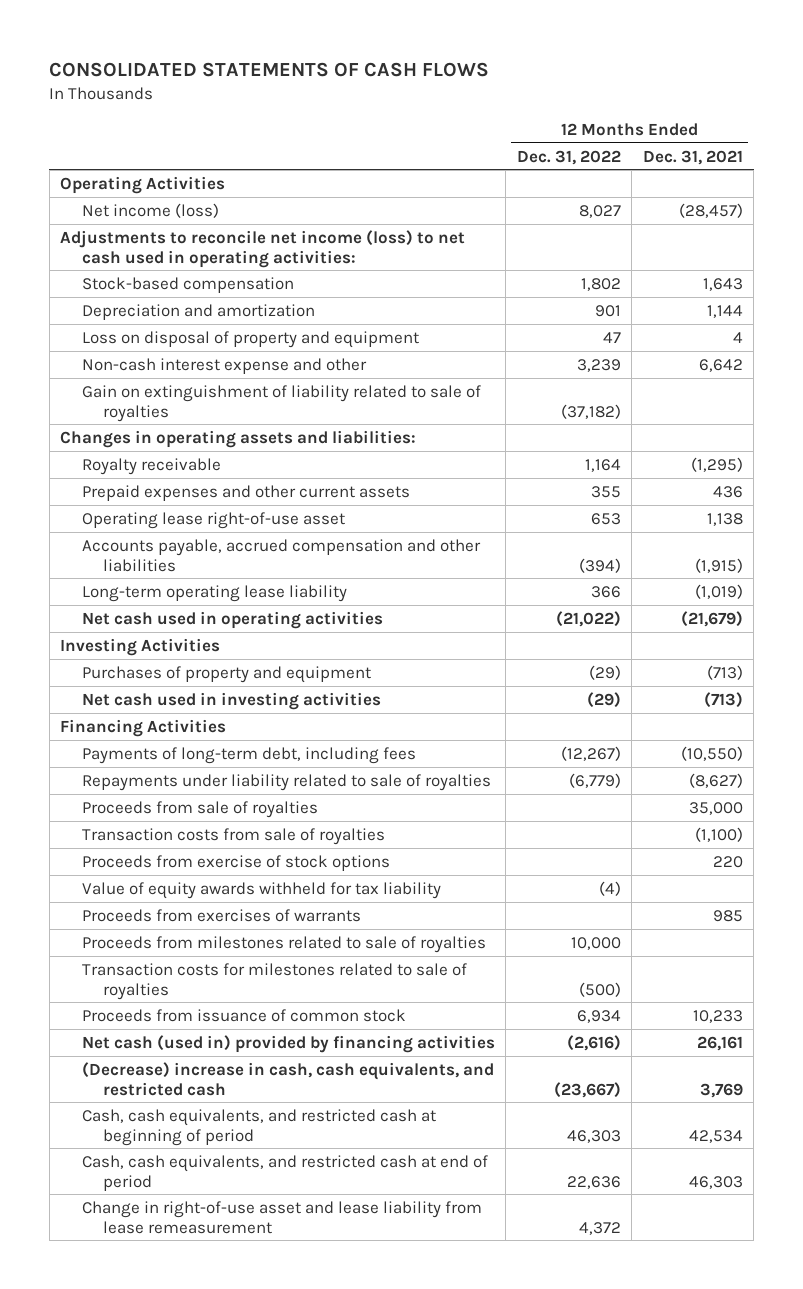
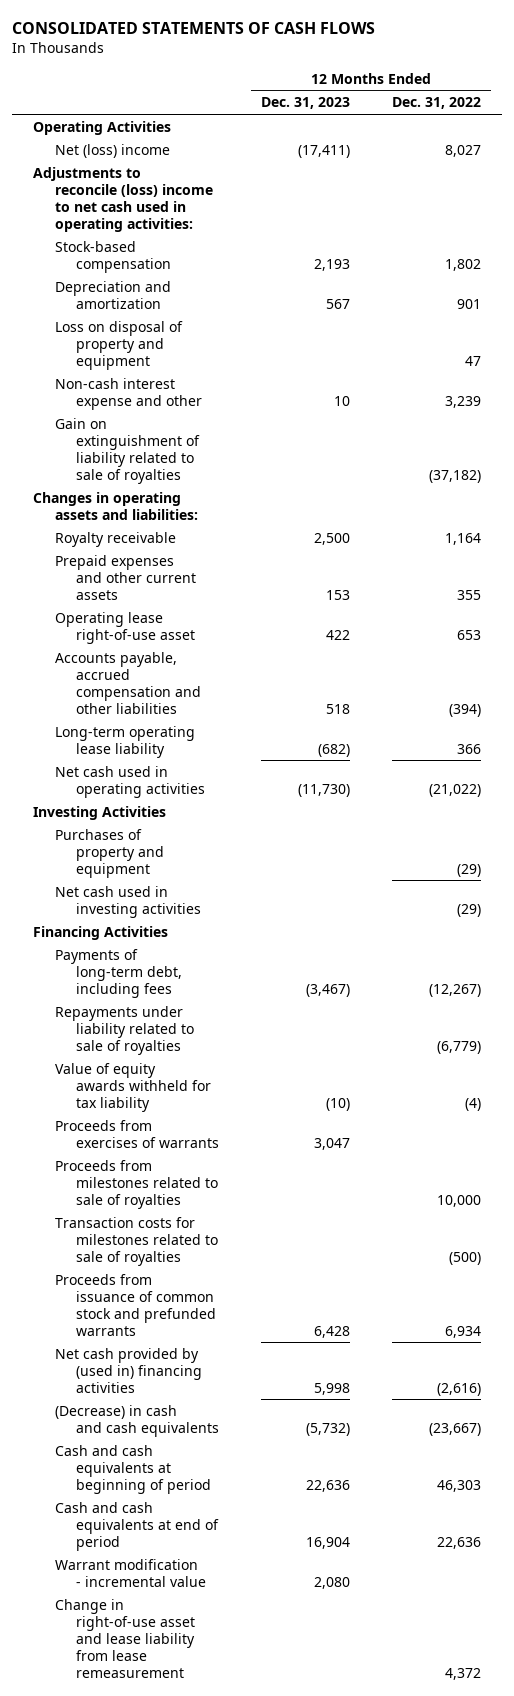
[642,149,743,165] Dec. 31, 2021 -> none
none -> [261,97,351,110] Dec. 31, 2023
[81,202,219,218] Net income (loss) -> [54,143,170,158] Net (loss) income
[60,229,466,268] Adjustments to reconcile net income (loss) to net cash used in operating activities: -> [32,166,213,232] Adjustments to reconcile (loss) income to net cash used in operating activities:
[81,800,318,818] Proceeds from sale of royalties -> none
[81,827,385,845] Transaction costs from sale of royalties -> none
[81,854,390,871] Proceeds from exercise of stock options -> none
[81,1008,406,1022] Proceeds from issuance of common stock -> [54,1273,217,1336] Proceeds from issuance of common stock and prefunded warrants
[81,1034,495,1053] Net cash (used in) provided by financing activities -> [54,1347,203,1393] Net cash provided by (used in) financing activities
[81,1061,494,1096] (Decrease) increase in cash, cash equivalents, and restricted cash -> [54,1404,220,1437] (Decrease) in cash and cash equivalents
[81,1108,436,1146] Cash, cash equivalents, and restricted cash at beginning of period -> [54,1444,212,1494] Cash and cash equivalents at beginning of period
[81,1154,488,1191] Cash, cash equivalents, and restricted cash at end of period -> [54,1501,220,1551] Cash and cash equivalents at end of period
none -> [54,1558,207,1587] Warrant modification - incremental value

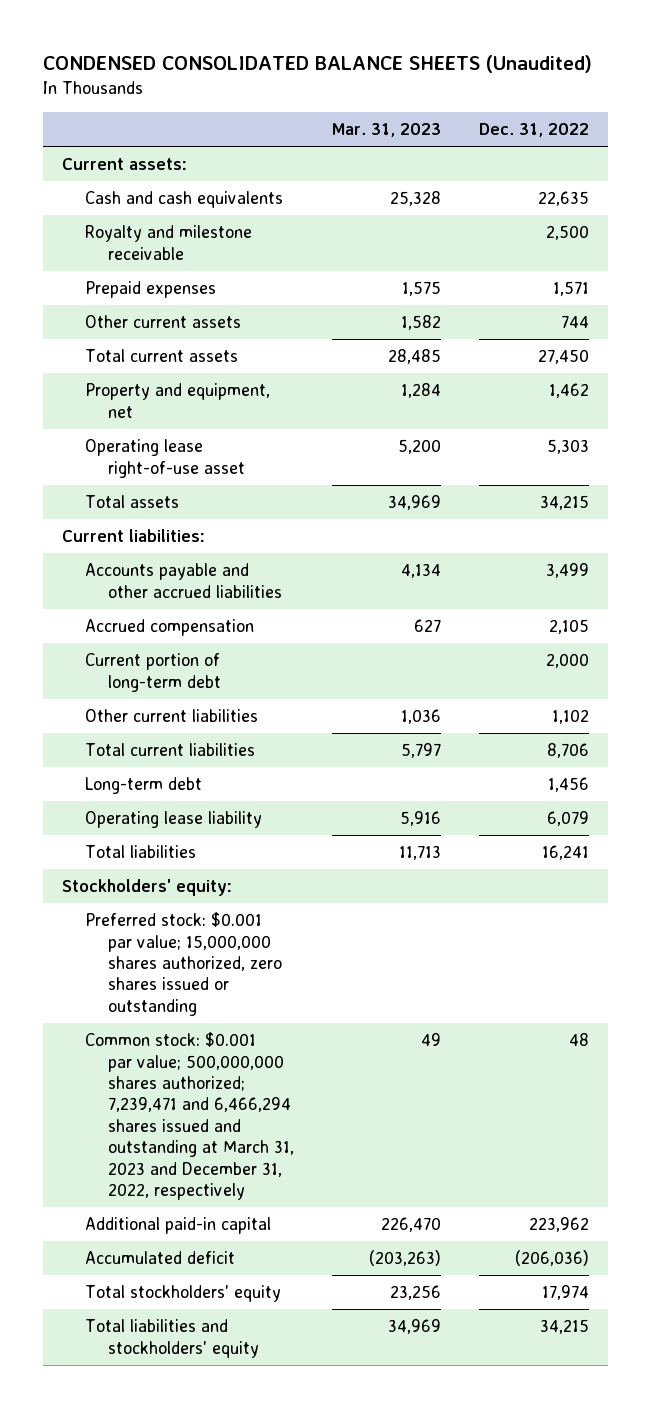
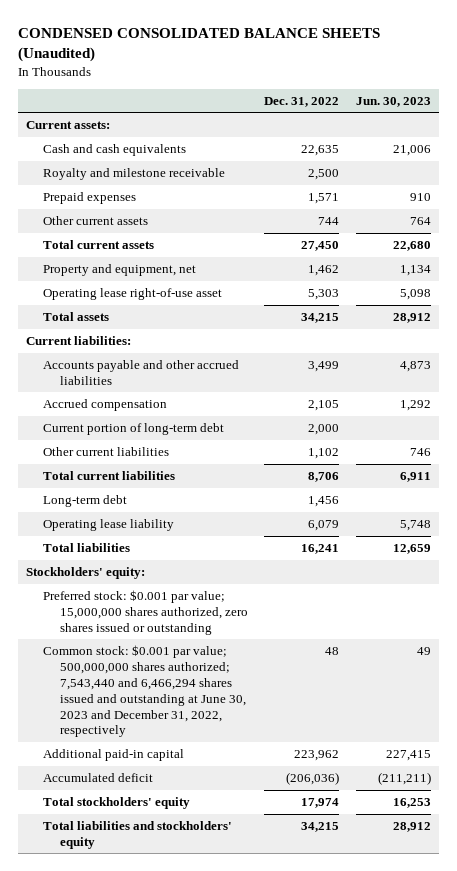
[331,123,441,138] Mar. 31, 2023 -> none
none -> [355,96,431,107] Jun. 30, 2023
[84,1032,294,1200] Common stock: $0.001 par value; 500,000,000 shares authorized; 7,239,471 and 6,466,294 shares issued and outstanding at March 31, 2023 and December 31, 2022, respectively -> [43,645,246,738] Common stock: $0.001 par value; 500,000,000 shares authorized; 7,543,440 and 6,466,294 shares issued and outstanding at June 30, 2023 and December 31, 2022, respectively

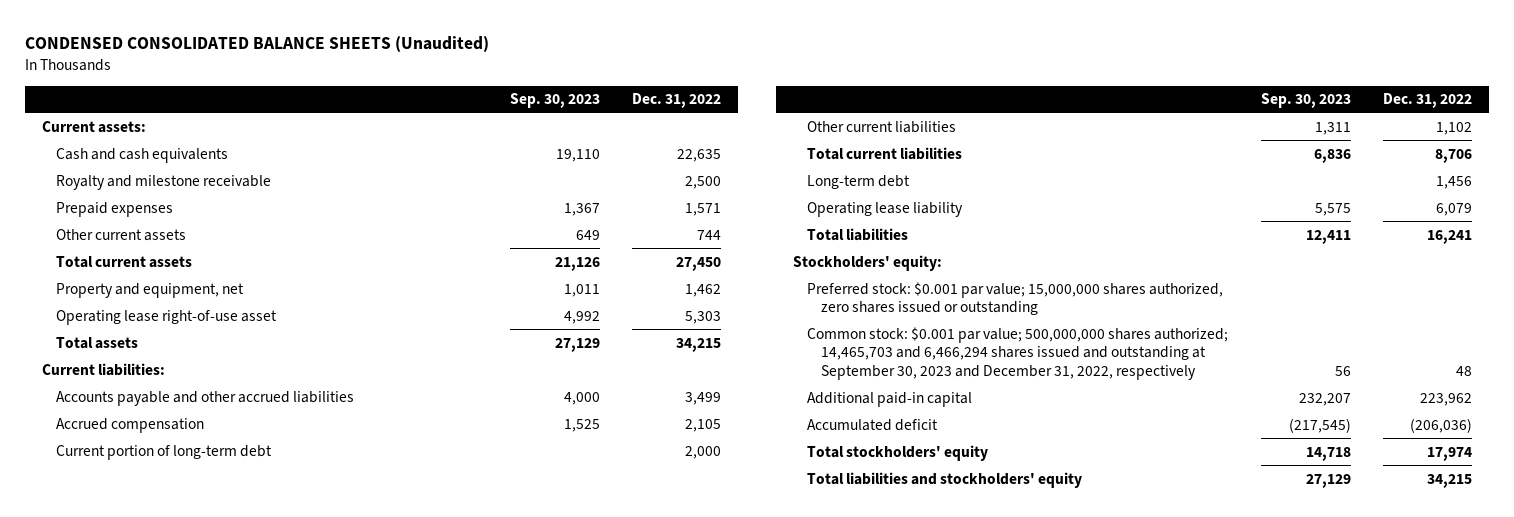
[355,96,431,107] Jun. 30, 2023 -> none
none -> [509,93,600,109] Sep. 30, 2023
[43,645,246,738] Common stock: $0.001 par value; 500,000,000 shares authorized; 7,543,440 and 6,466,294 shares issued and outstanding at June 30, 2023 and December 31, 2022, respectively -> [806,326,1228,380] Common stock: $0.001 par value; 500,000,000 shares authorized; 14,465,703 and 6,466,294 shares issued and outstanding at September 30, 2023 and December 31, 2022, respectively

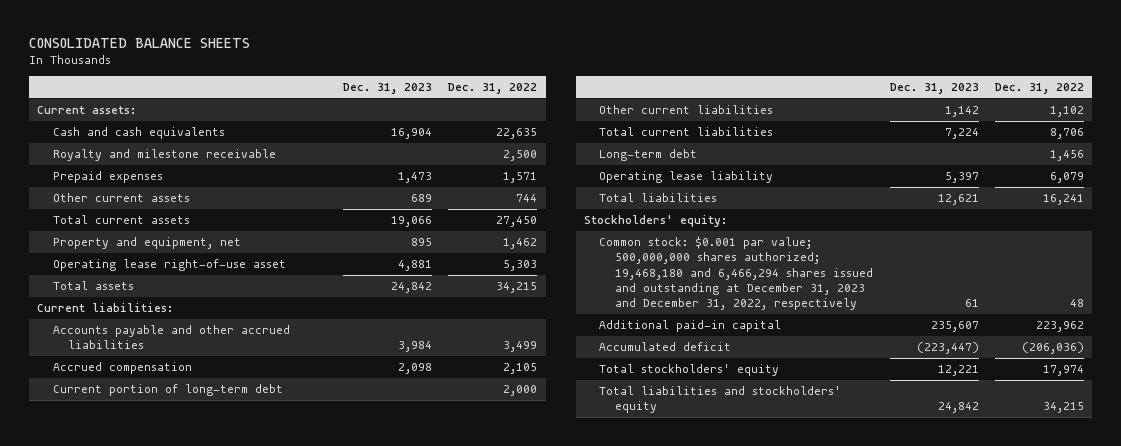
[25,36,490,53] CONDENSED CONSOLIDATED BALANCE SHEETS (Unaudited) -> [28,37,250,48] CONSOLIDATED BALANCE SHEETS
[509,93,600,109] Sep. 30, 2023 -> none
none -> [342,82,432,94] Dec. 31, 2023
[806,281,1223,316] Preferred stock: $0.001 par value; 15,000,000 shares authorized, zero shares issued or outstanding -> none
[806,326,1228,380] Common stock: $0.001 par value; 500,000,000 shares authorized; 14,465,703 and 6,466,294 shares issued and outstanding at September 30, 2023 and December 31, 2022, respectively -> [599,235,873,311] Common stock: $0.001 par value; 500,000,000 shares authorized; 19,468,180 and 6,466,294 shares issued and outstanding at December 31, 2023 and December 31, 2022, respectively

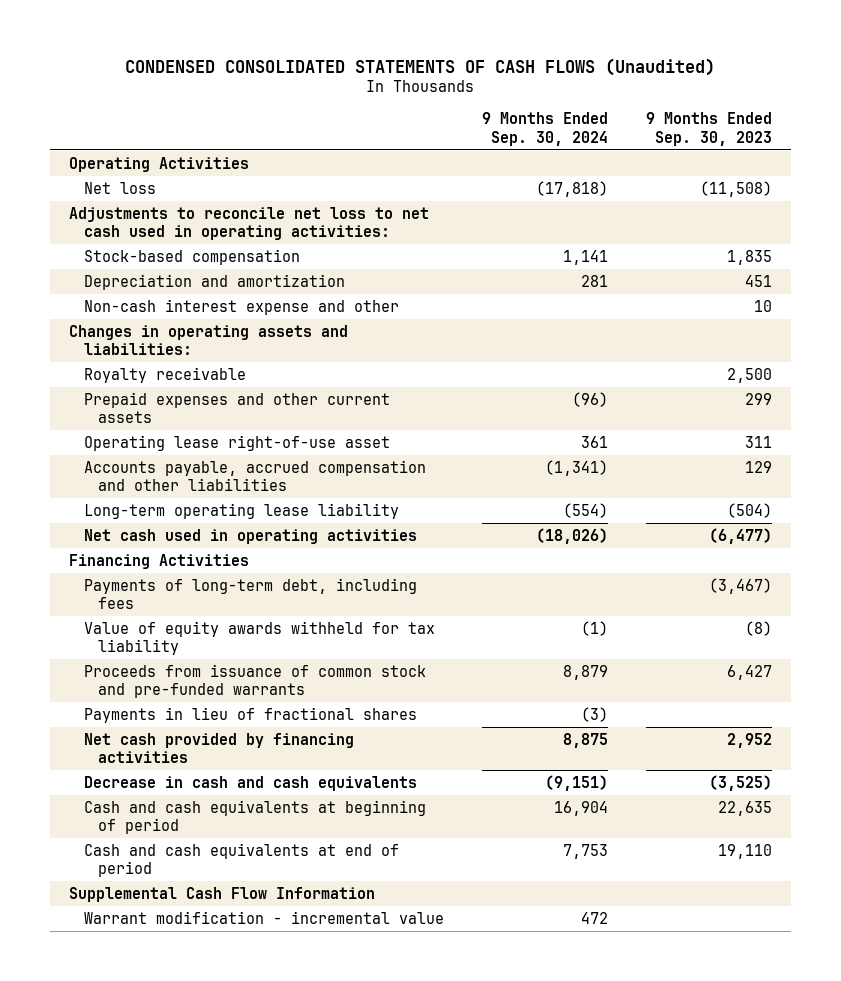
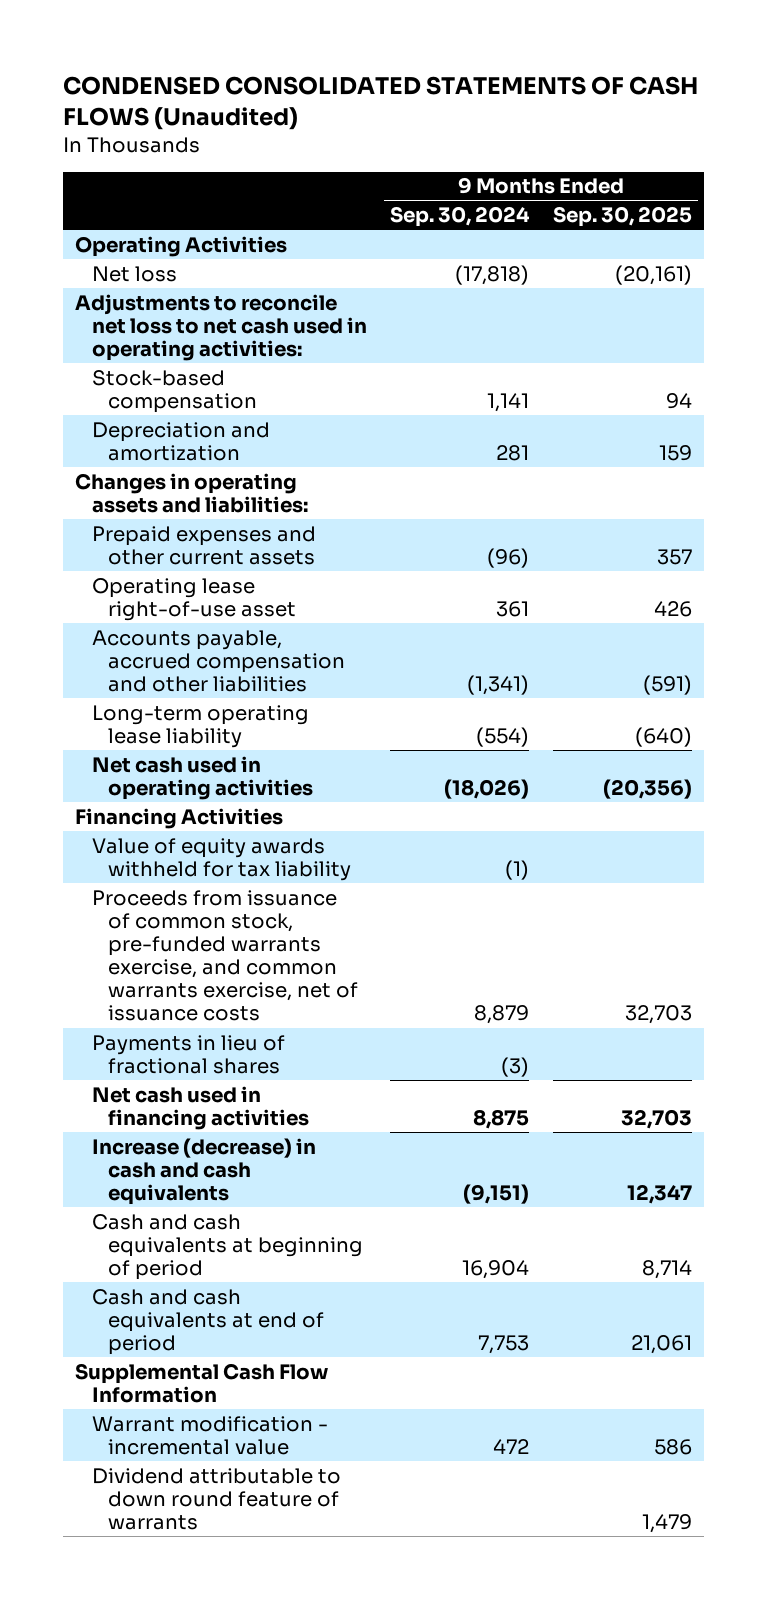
[645,112,772,146] 9 Months Ended Sep. 30, 2023 -> none
none -> [553,206,693,228] Sep. 30, 2025
[83,298,399,315] Non-cash interest expense and other -> none
[83,366,246,383] Royalty receivable -> none
[83,577,417,610] Payments of long-term debt, including fees -> none
[83,663,426,699] Proceeds from issuance of common stock and pre-funded warrants -> [91,889,359,1022] Proceeds from issuance of common stock, pre-funded warrants exercise, and common warrants exercise, net of issuance costs
[83,732,354,764] Net cash provided by financing activities -> [91,1085,310,1130] Net cash used in financing activities
[83,775,417,791] Decrease in cash and cash equivalents -> [91,1137,316,1205] Increase (decrease) in cash and cash equivalents
none -> [91,1467,341,1530] Dividend attributable to down round feature of warrants

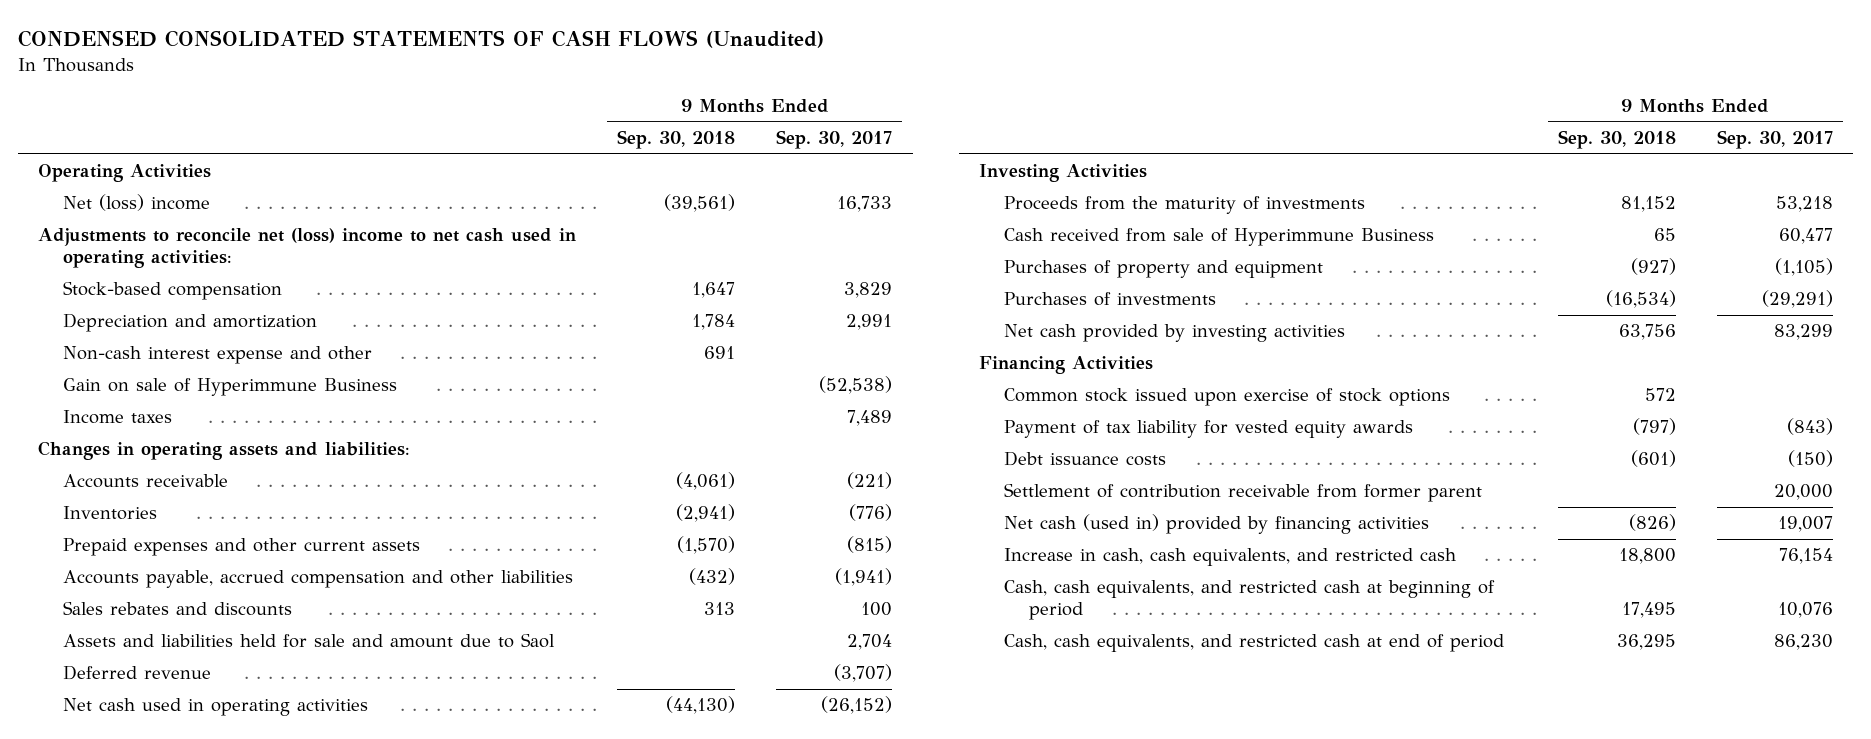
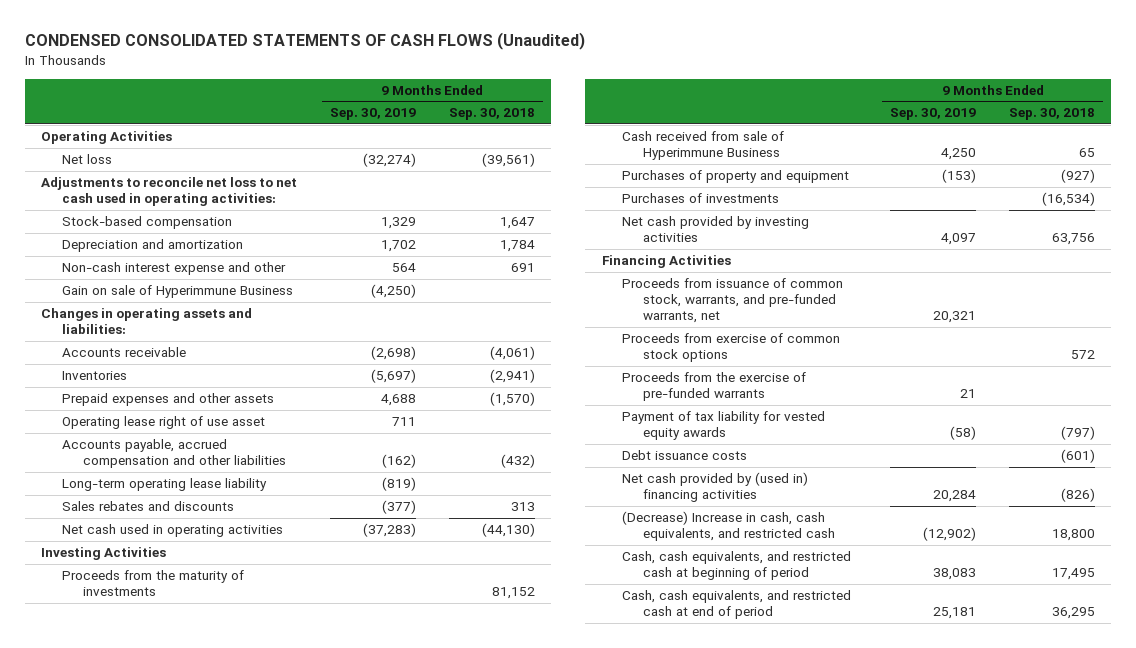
[776,129,893,149] Sep. 30, 2017 -> none
none -> [329,108,416,121] Sep. 30, 2019
[63,194,211,212] Net (loss) income -> [62,154,113,165] Net loss
[38,228,577,269] Adjustments to reconcile net (loss) income to net cash used in operating activities: -> [41,177,298,207] Adjustments to reconcile net loss to net cash used in operating activities:
[63,410,173,425] Income taxes -> none
[63,538,421,557] Prepaid expenses and other current assets -> [62,393,275,407] Prepaid expenses and other assets
none -> [62,416,266,430] Operating lease right of use asset
none -> [62,478,268,492] Long-term operating lease liability
[63,633,556,649] Assets and liabilities held for sale and amount due to Saol -> none
[63,665,212,681] Deferred revenue -> none
none -> [622,278,844,324] Proceeds from issuance of common stock, warrants, and pre-funded warrants, net
[1003,388,1450,407] Common stock issued upon exercise of stock options -> [622,333,841,363] Proceeds from exercise of common stock options
none -> [622,372,807,402] Proceeds from the exercise of pre-funded warrants
[1003,483,1482,503] Settlement of contribution receivable from former parent -> none
[1003,514,1429,535] Net cash (used in) provided by financing activities -> [622,472,809,503] Net cash provided by (used in) financing activities
[1003,548,1456,567] Increase in cash, cash equivalents, and restricted cash -> [622,511,836,542] (Decrease) Increase in cash, cash equivalents, and restricted cash

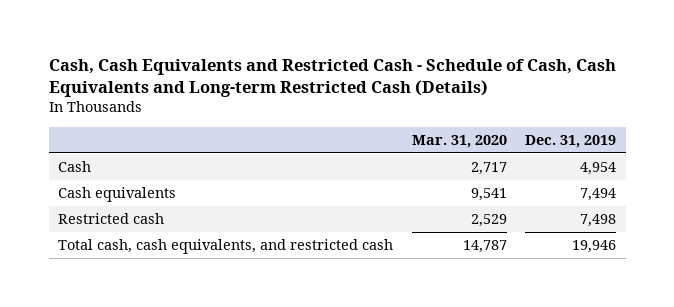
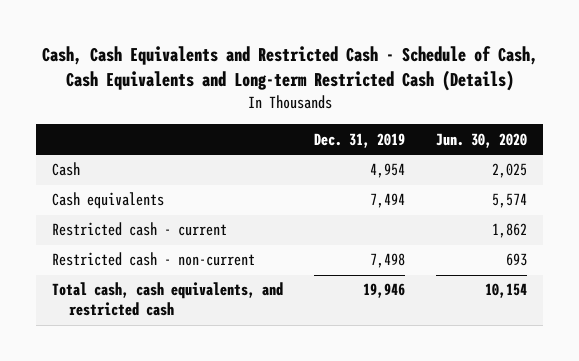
[411,134,507,148] Mar. 31, 2020 -> none
none -> [436,132,528,148] Jun. 30, 2020
none -> [51,222,227,237] Restricted cash - current
[57,213,164,225] Restricted cash -> [51,252,255,267] Restricted cash - non-current

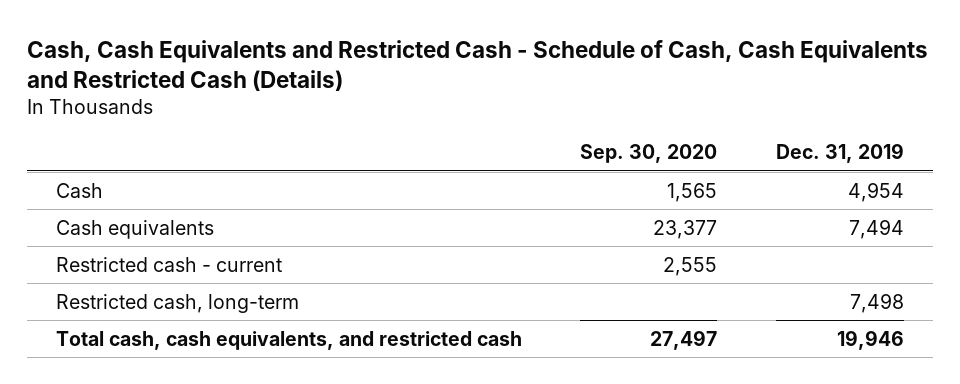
[41,46,538,92] Cash, Cash Equivalents and Restricted Cash - Schedule of Cash, Cash Equivalents and Long-term Restricted Cash (Details) -> [27,39,929,91] Cash, Cash Equivalents and Restricted Cash - Schedule of Cash, Cash Equivalents and Restricted Cash (Details)
[436,132,528,148] Jun. 30, 2020 -> none
none -> [580,144,718,164] Sep. 30, 2020
[51,252,255,267] Restricted cash - non-current -> [56,293,300,313] Restricted cash, long-term

